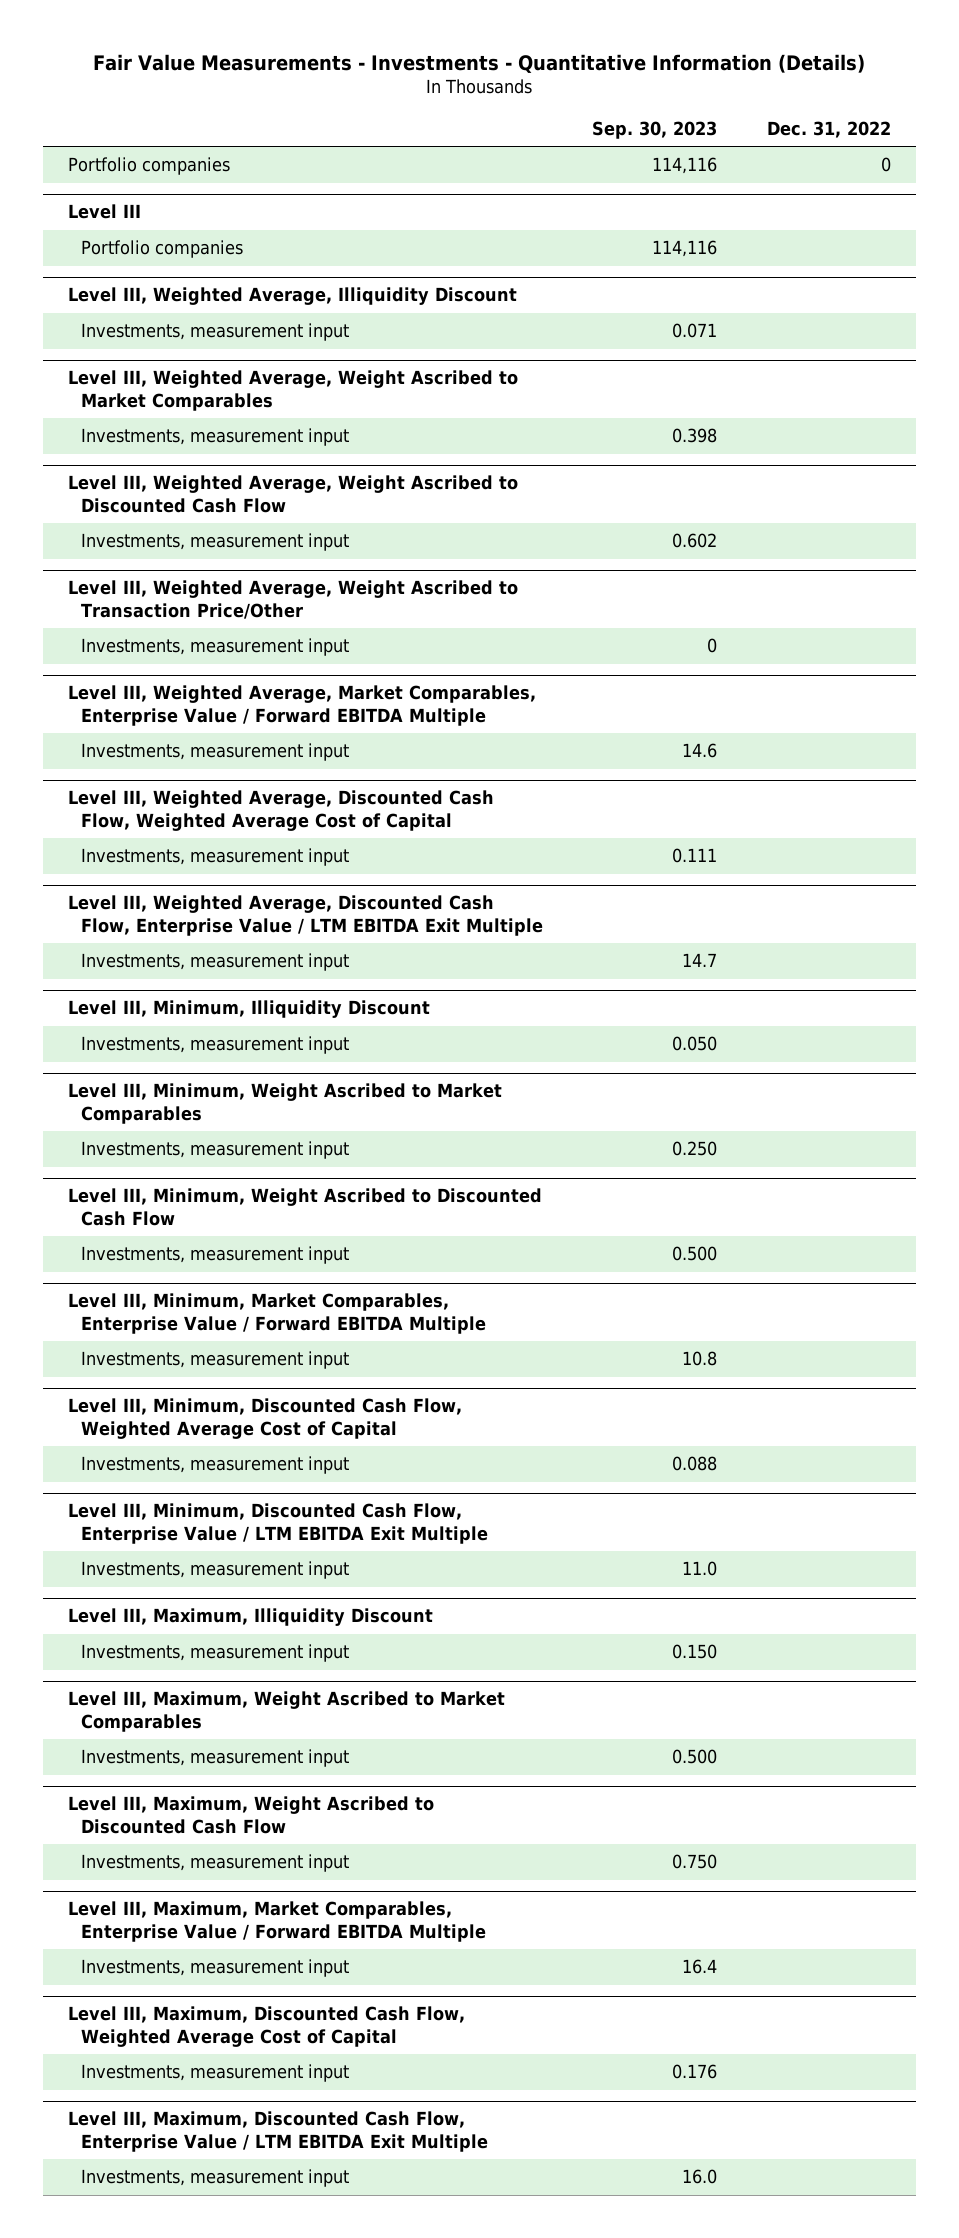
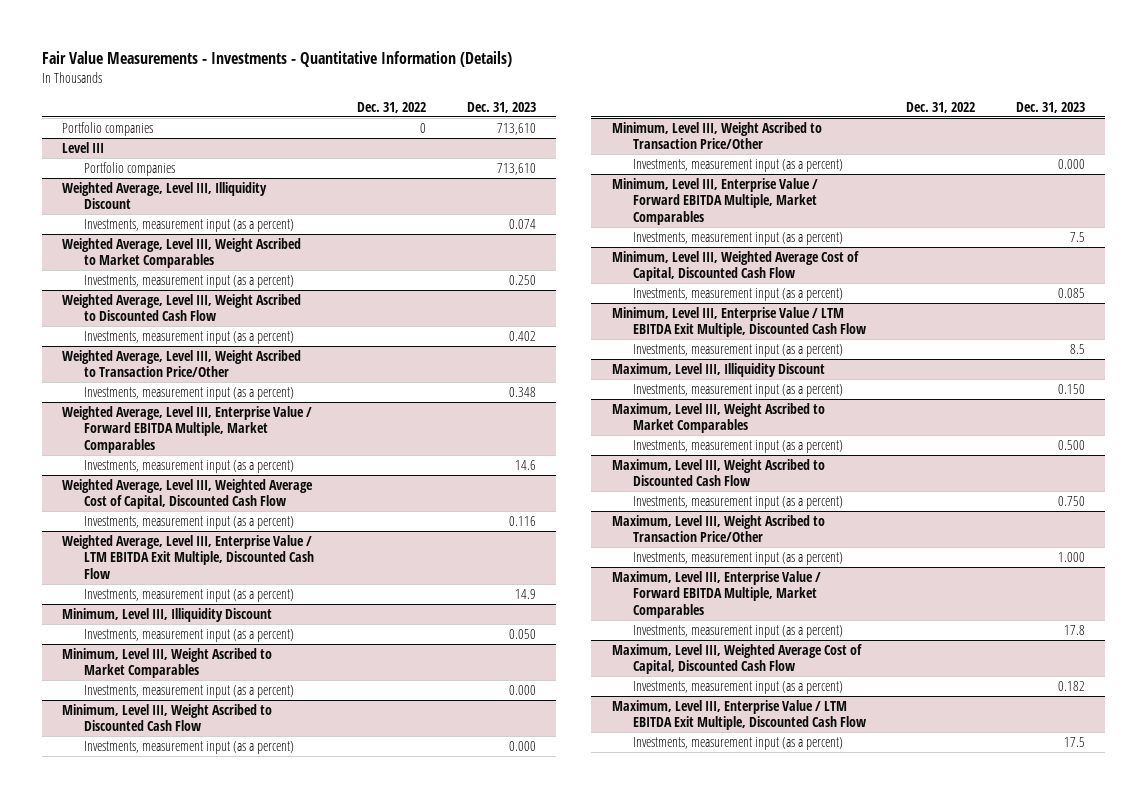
[592,120,718,139] Sep. 30, 2023 -> none
none -> [466,101,536,113] Dec. 31, 2023
[67,287,517,306] Level III, Weighted Average, Illiquidity Discount -> [62,181,268,210] Weighted Average, Level III, Illiquidity Discount
[80,323,349,342] Investments, measurement input -> [83,218,294,232] Investments, measurement input (as a percent)
[67,370,518,411] Level III, Weighted Average, Weight Ascribed to Market Comparables -> [62,237,302,269] Weighted Average, Level III, Weight Ascribed to Market Comparables
[80,428,349,447] Investments, measurement input -> [83,274,294,288] Investments, measurement input (as a percent)
[67,475,518,513] Level III, Weighted Average, Weight Ascribed to Discounted Cash Flow -> [62,293,302,322] Weighted Average, Level III, Weight Ascribed to Discounted Cash Flow
[80,533,349,552] Investments, measurement input -> [83,330,294,344] Investments, measurement input (as a percent)
[67,580,518,619] Level III, Weighted Average, Weight Ascribed to Transaction Price/Other -> [62,349,302,378] Weighted Average, Level III, Weight Ascribed to Transaction Price/Other
[80,638,349,657] Investments, measurement input -> [83,386,294,400] Investments, measurement input (as a percent)
[67,685,536,726] Level III, Weighted Average, Market Comparables, Enterprise Value / Forward EBITDA Multiple -> [62,405,313,453] Weighted Average, Level III, Enterprise Value / Forward EBITDA Multiple, Market Comparables
[80,743,349,762] Investments, measurement input -> [83,459,294,473] Investments, measurement input (as a percent)
[67,790,494,831] Level III, Weighted Average, Discounted Cash Flow, Weighted Average Cost of Capital -> [62,478,314,510] Weighted Average, Level III, Weighted Average Cost of Capital, Discounted Cash Flow
[80,848,349,867] Investments, measurement input -> [83,515,294,529] Investments, measurement input (as a percent)
[67,895,543,936] Level III, Weighted Average, Discounted Cash Flow, Enterprise Value / LTM EBITDA Exit Multiple -> [62,534,314,579] Weighted Average, Level III, Enterprise Value / LTM EBITDA Exit Multiple, Discounted Cash Flow
[80,953,349,972] Investments, measurement input -> [83,588,294,602] Investments, measurement input (as a percent)
[67,1000,430,1019] Level III, Minimum, Illiquidity Discount -> [62,607,273,622] Minimum, Level III, Illiquidity Discount
[80,1036,349,1055] Investments, measurement input -> [83,628,294,642] Investments, measurement input (as a percent)
[67,1083,502,1124] Level III, Minimum, Weight Ascribed to Market Comparables -> [62,647,273,679] Minimum, Level III, Weight Ascribed to Market Comparables
[80,1141,349,1160] Investments, measurement input -> [83,684,294,698] Investments, measurement input (as a percent)
[67,1188,542,1226] Level III, Minimum, Weight Ascribed to Discounted Cash Flow -> [62,703,273,732] Minimum, Level III, Weight Ascribed to Discounted Cash Flow
[80,1246,349,1265] Investments, measurement input -> [83,740,294,754] Investments, measurement input (as a percent)
none -> [611,121,822,150] Minimum, Level III, Weight Ascribed to Transaction Price/Other
none -> [632,158,843,172] Investments, measurement input (as a percent)
[67,1293,486,1334] Level III, Minimum, Market Comparables, Enterprise Value / Forward EBITDA Multiple -> [611,177,818,225] Minimum, Level III, Enterprise Value / Forward EBITDA Multiple, Market Comparables
[80,1351,349,1370] Investments, measurement input -> [632,231,843,245] Investments, measurement input (as a percent)
[67,1398,462,1439] Level III, Minimum, Discounted Cash Flow, Weighted Average Cost of Capital -> [611,250,859,282] Minimum, Level III, Weighted Average Cost of Capital, Discounted Cash Flow
[80,1456,349,1475] Investments, measurement input -> [632,287,843,301] Investments, measurement input (as a percent)
[67,1503,488,1544] Level III, Minimum, Discounted Cash Flow, Enterprise Value / LTM EBITDA Exit Multiple -> [611,306,866,338] Minimum, Level III, Enterprise Value / LTM EBITDA Exit Multiple, Discounted Cash Flow
[80,1561,349,1580] Investments, measurement input -> [632,343,843,357] Investments, measurement input (as a percent)
[67,1608,433,1627] Level III, Maximum, Illiquidity Discount -> [611,362,825,377] Maximum, Level III, Illiquidity Discount
[80,1644,349,1663] Investments, measurement input -> [632,383,843,397] Investments, measurement input (as a percent)
[67,1691,505,1732] Level III, Maximum, Weight Ascribed to Market Comparables -> [611,402,825,434] Maximum, Level III, Weight Ascribed to Market Comparables
[80,1749,349,1768] Investments, measurement input -> [632,439,843,453] Investments, measurement input (as a percent)
[67,1796,434,1834] Level III, Maximum, Weight Ascribed to Discounted Cash Flow -> [611,458,825,487] Maximum, Level III, Weight Ascribed to Discounted Cash Flow
[80,1854,349,1873] Investments, measurement input -> [632,495,843,509] Investments, measurement input (as a percent)
none -> [611,514,825,543] Maximum, Level III, Weight Ascribed to Transaction Price/Other
none -> [632,551,843,565] Investments, measurement input (as a percent)
[67,1901,486,1942] Level III, Maximum, Market Comparables, Enterprise Value / Forward EBITDA Multiple -> [611,570,821,618] Maximum, Level III, Enterprise Value / Forward EBITDA Multiple, Market Comparables
[80,1959,349,1978] Investments, measurement input -> [632,624,843,638] Investments, measurement input (as a percent)
[67,2006,465,2047] Level III, Maximum, Discounted Cash Flow, Weighted Average Cost of Capital -> [611,643,862,675] Maximum, Level III, Weighted Average Cost of Capital, Discounted Cash Flow
[80,2064,349,2083] Investments, measurement input -> [632,680,843,694] Investments, measurement input (as a percent)
[67,2111,488,2152] Level III, Maximum, Discounted Cash Flow, Enterprise Value / LTM EBITDA Exit Multiple -> [611,699,866,731] Maximum, Level III, Enterprise Value / LTM EBITDA Exit Multiple, Discounted Cash Flow
[80,2169,349,2188] Investments, measurement input -> [632,736,843,750] Investments, measurement input (as a percent)

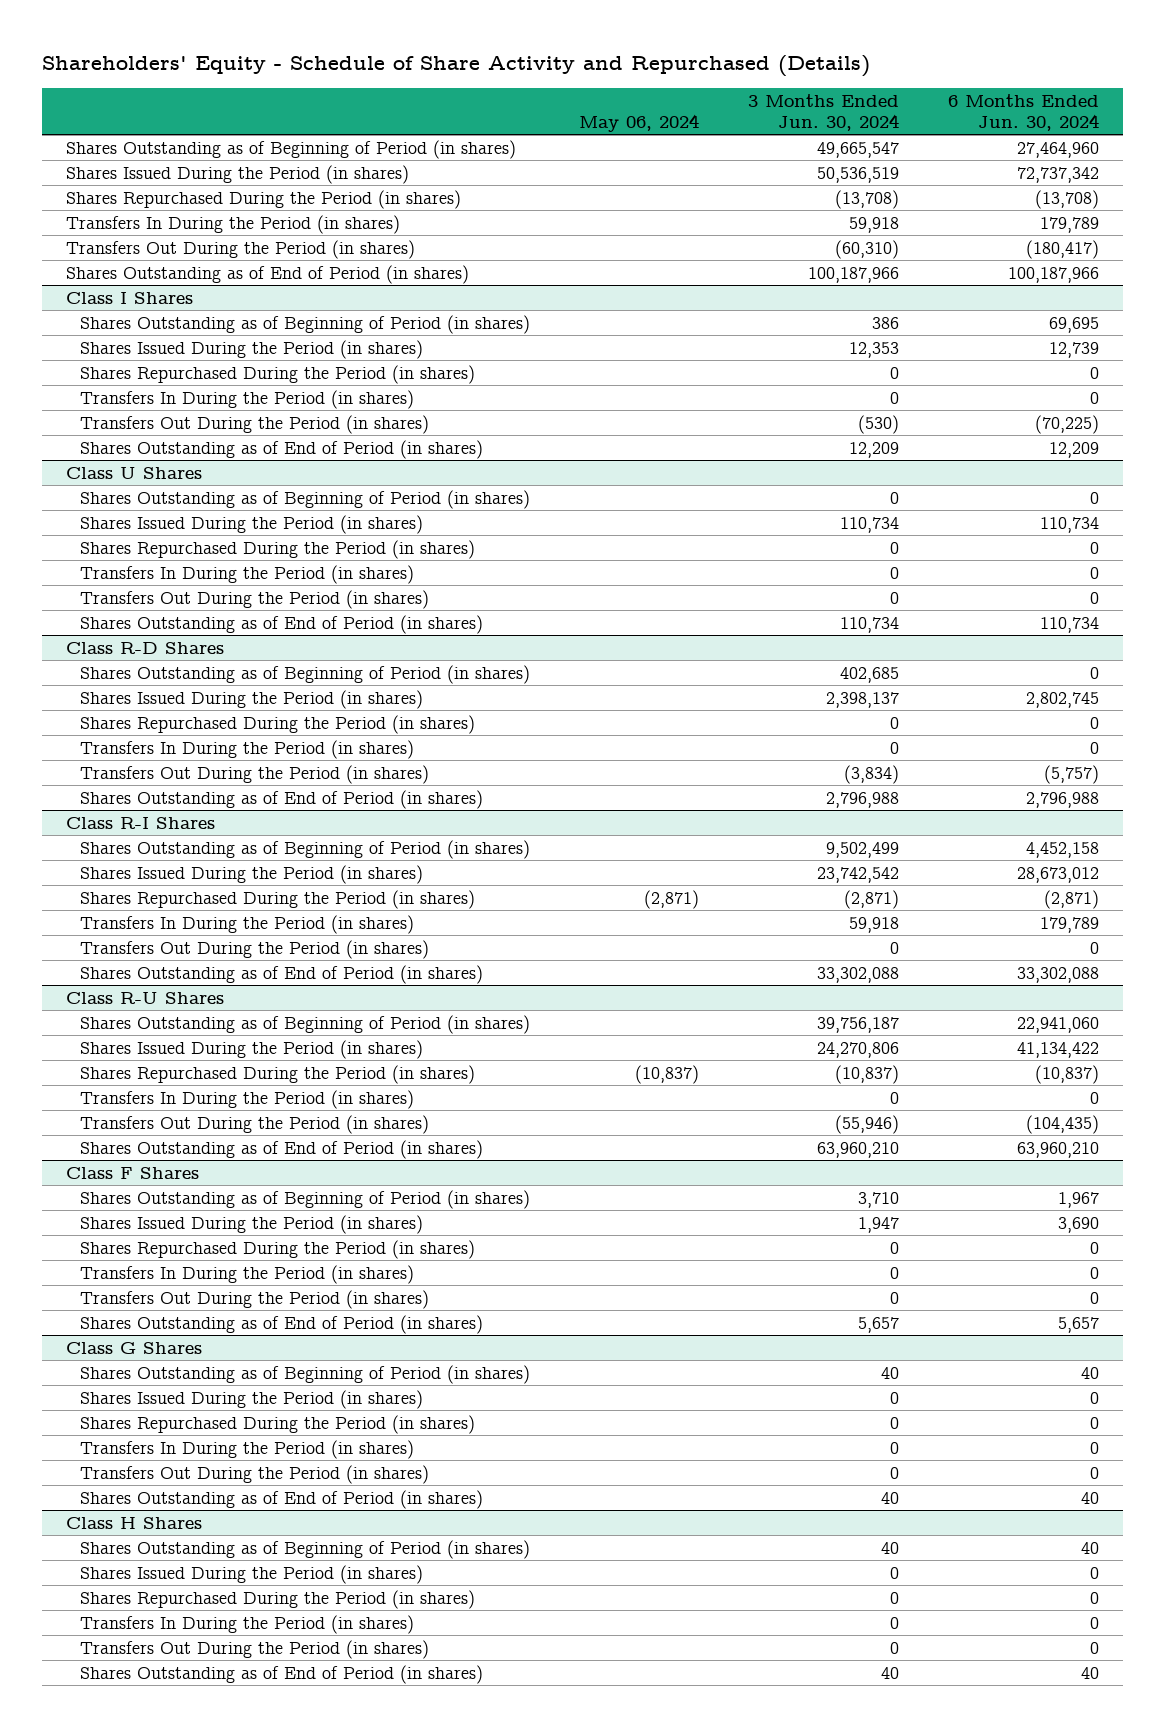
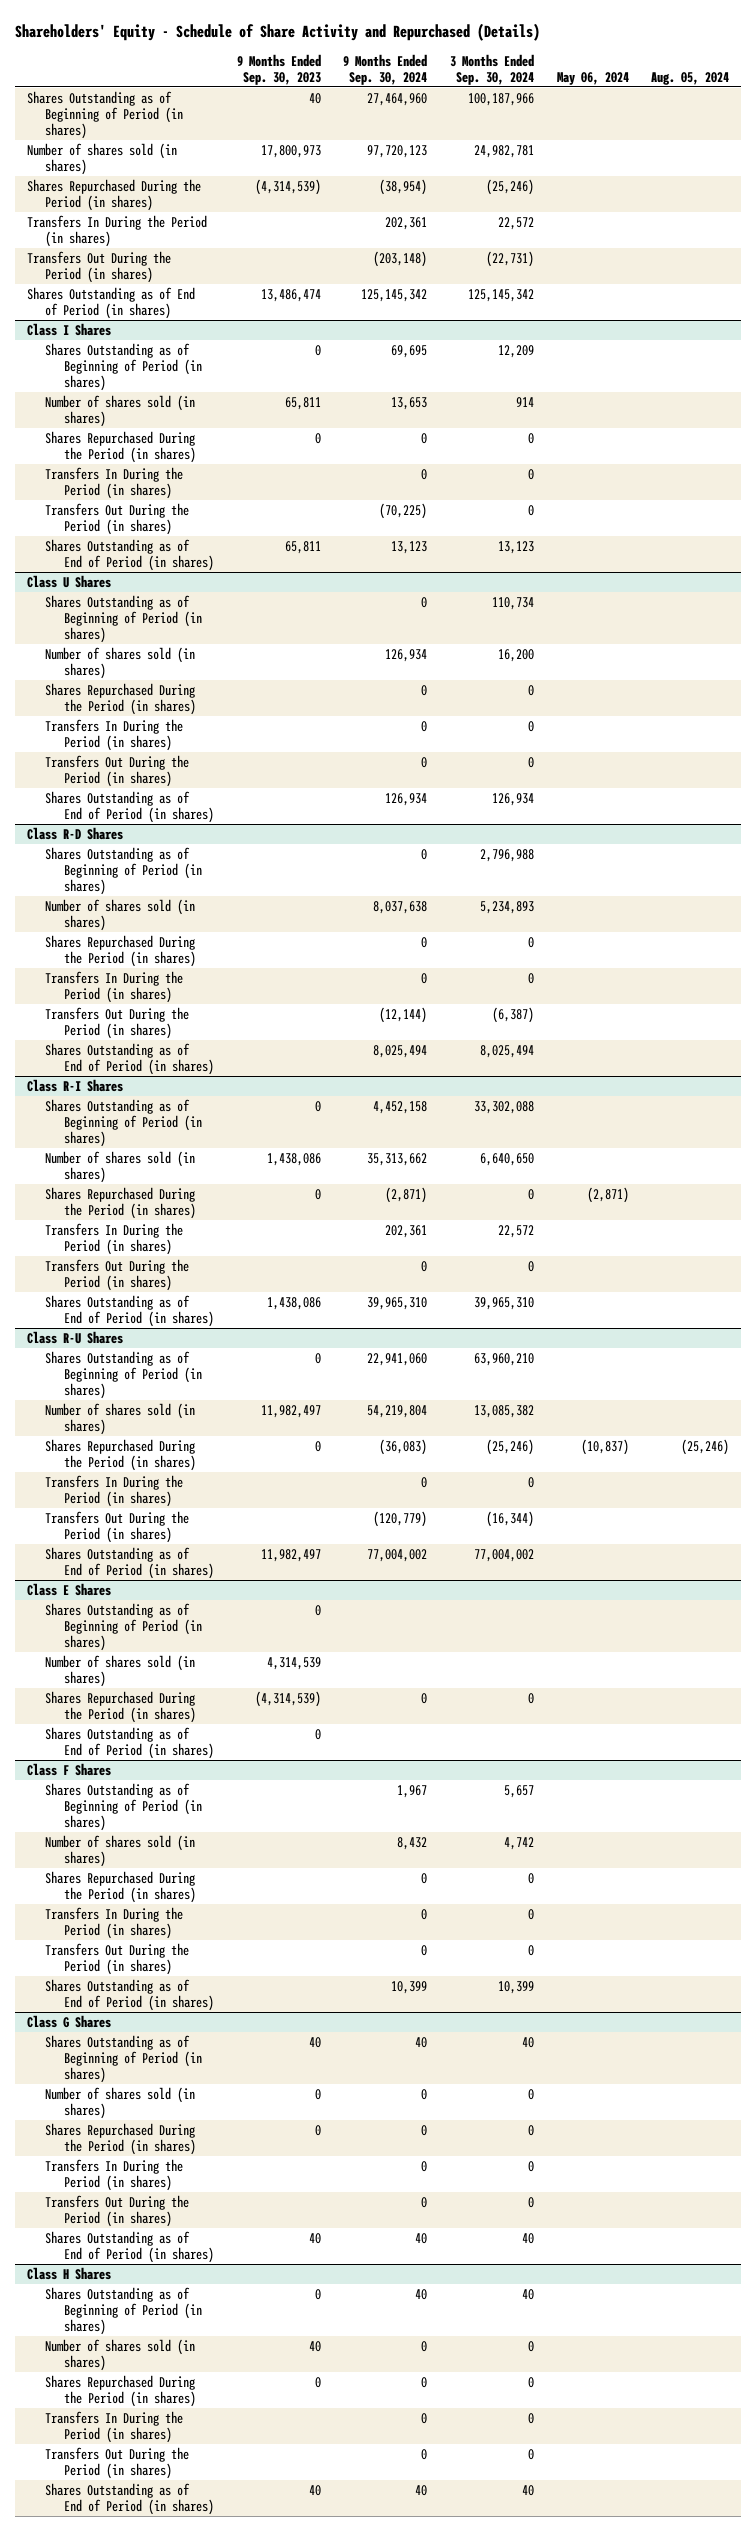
[747,93,899,131] 3 Months Ended Jun. 30, 2024 -> none
[947,93,1099,131] 6 Months Ended Jun. 30, 2024 -> none
none -> [236,53,321,85] 9 Months Ended Sep. 30, 2023
none -> [343,53,428,85] 9 Months Ended Sep. 30, 2024
none -> [449,53,534,85] 3 Months Ended Sep. 30, 2024
none -> [651,71,730,85] Aug. 05, 2024
[66,164,410,184] Shares Issued During the Period (in shares) -> [26,142,177,175] Number of shares sold (in shares)
[80,339,424,359] Shares Issued During the Period (in shares) -> [45,394,196,427] Number of shares sold (in shares)
[80,514,424,534] Shares Issued During the Period (in shares) -> [45,646,196,679] Number of shares sold (in shares)
[80,689,424,709] Shares Issued During the Period (in shares) -> [45,898,196,931] Number of shares sold (in shares)
[80,864,424,884] Shares Issued During the Period (in shares) -> [45,1150,196,1183] Number of shares sold (in shares)
[80,1039,424,1059] Shares Issued During the Period (in shares) -> [45,1402,196,1435] Number of shares sold (in shares)
none -> [26,1582,111,1596] Class E Shares
none -> [45,1602,202,1651] Shares Outstanding as of Beginning of Period (in shares)
none -> [45,1654,196,1687] Number of shares sold (in shares)
none -> [45,1690,196,1723] Shares Repurchased During the Period (in shares)
none -> [45,1726,214,1759] Shares Outstanding as of End of Period (in shares)
[80,1214,424,1234] Shares Issued During the Period (in shares) -> [45,1834,196,1867] Number of shares sold (in shares)
[80,1389,424,1409] Shares Issued During the Period (in shares) -> [45,2086,196,2119] Number of shares sold (in shares)
[80,1564,424,1584] Shares Issued During the Period (in shares) -> [45,2338,196,2371] Number of shares sold (in shares)

